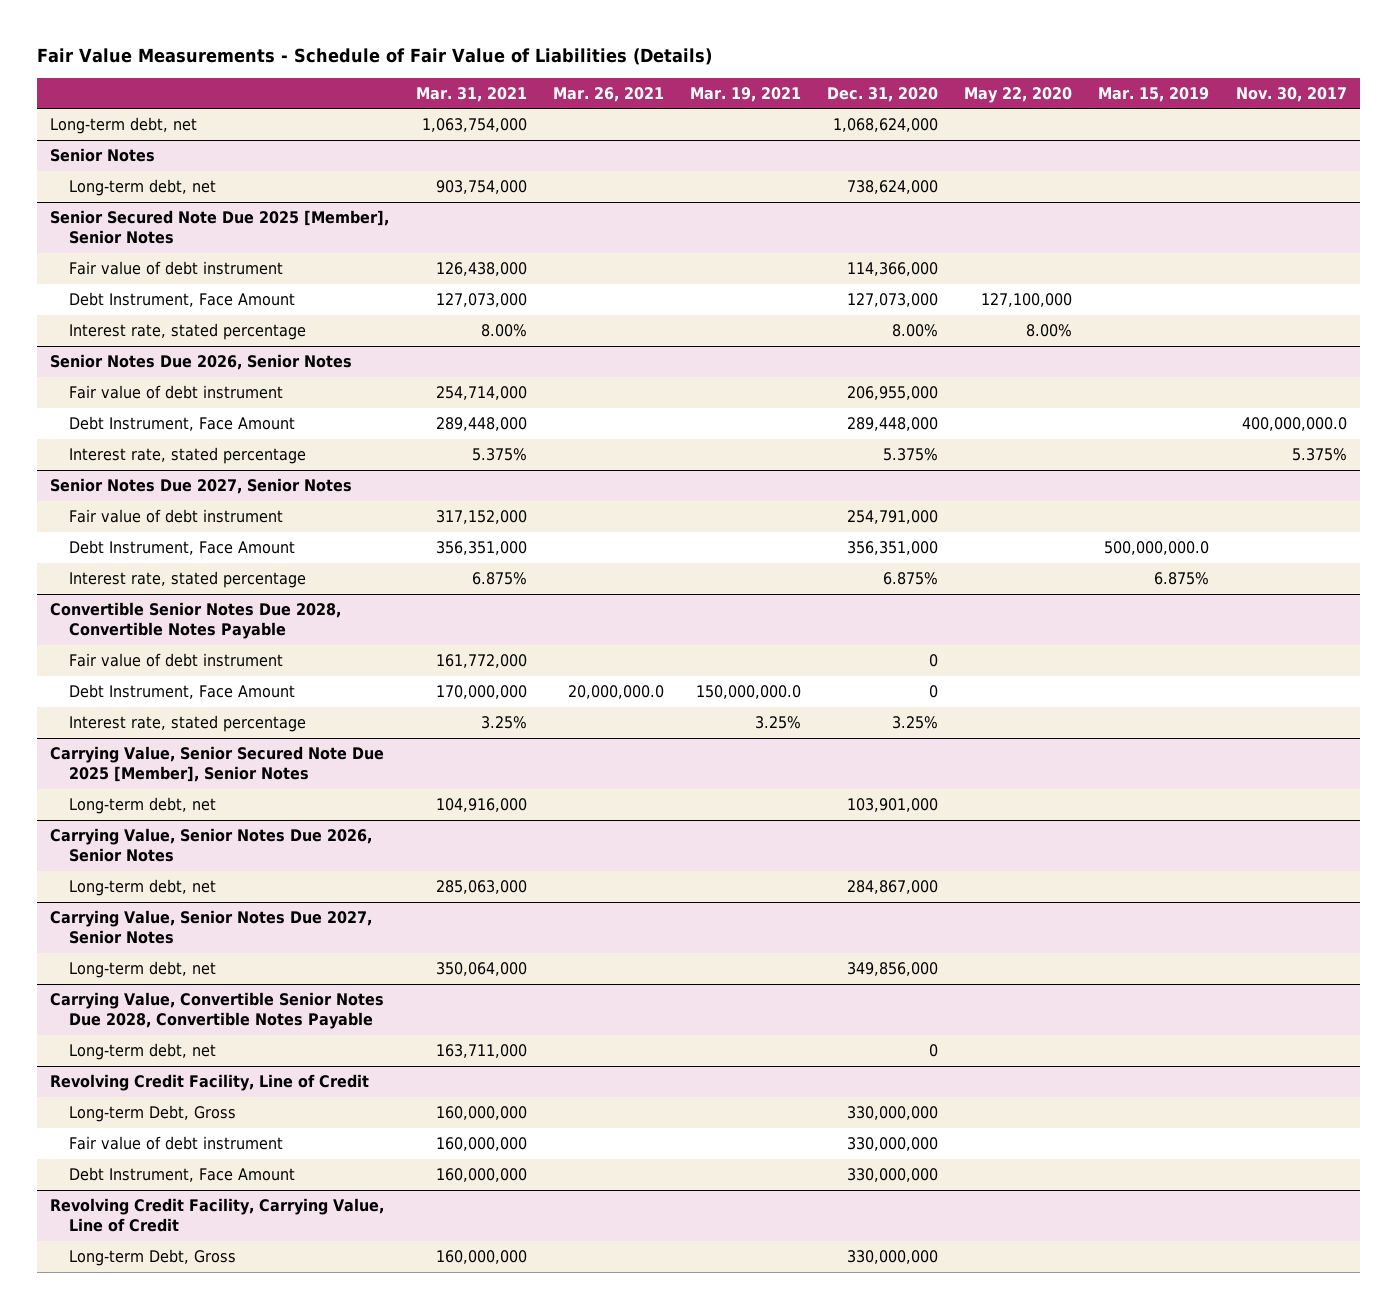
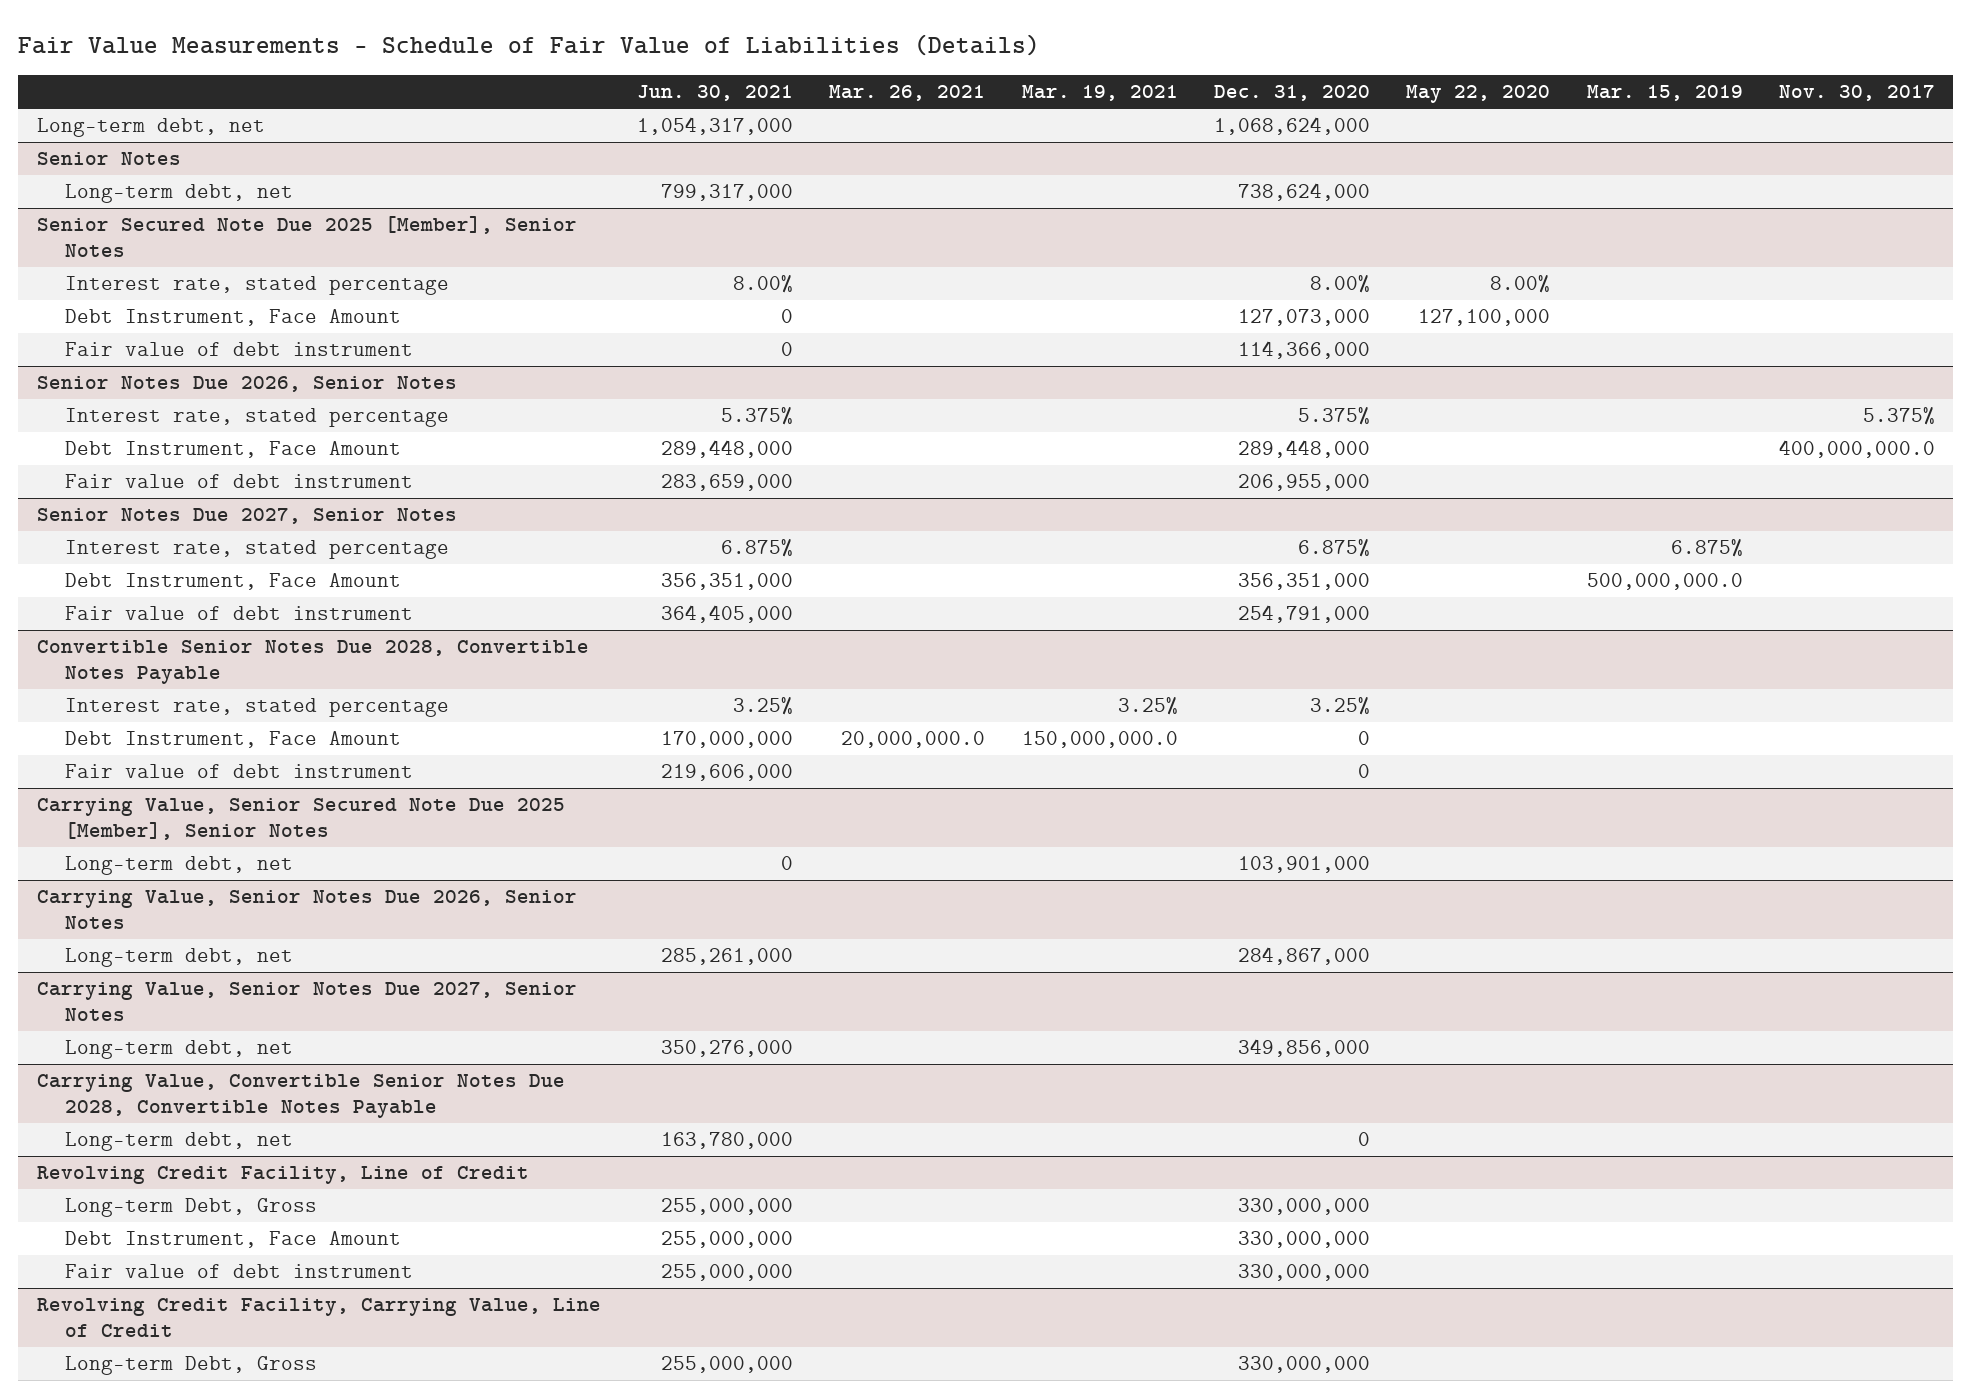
[415,86,527,102] Mar. 31, 2021 -> none
none -> [636,85,793,102] Jun. 30, 2021
[69,292,296,308] Debt Instrument, Face Amount -> [65,309,402,327] Debt Instrument, Face Amount
[69,261,284,276] Fair value of debt instrument -> [65,342,414,357] Fair value of debt instrument
[69,416,296,432] Debt Instrument, Face Amount -> [65,441,402,459] Debt Instrument, Face Amount
[69,385,284,400] Fair value of debt instrument -> [65,474,414,489] Fair value of debt instrument
[69,540,296,556] Debt Instrument, Face Amount -> [65,573,402,591] Debt Instrument, Face Amount
[69,509,284,524] Fair value of debt instrument -> [65,606,414,621] Fair value of debt instrument
[69,684,296,700] Debt Instrument, Face Amount -> [65,731,402,749] Debt Instrument, Face Amount
[69,653,284,668] Fair value of debt instrument -> [65,764,414,779] Fair value of debt instrument
[69,1136,284,1151] Fair value of debt instrument -> [65,1264,414,1279] Fair value of debt instrument

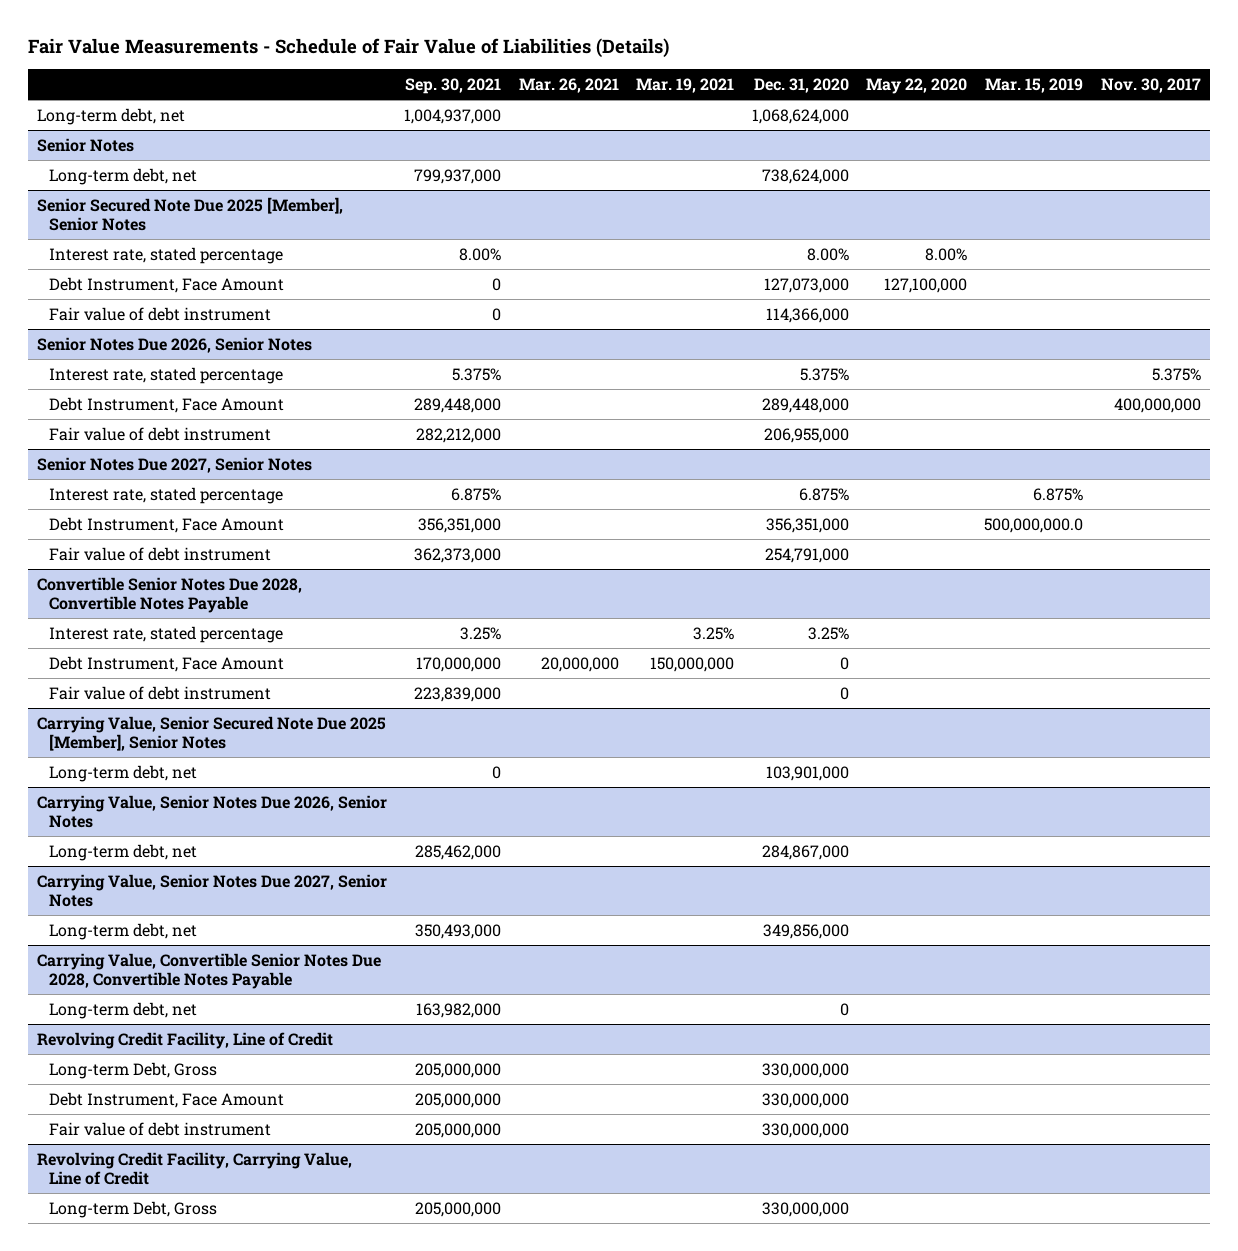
[636,85,793,102] Jun. 30, 2021 -> none
none -> [405,78,502,95] Sep. 30, 2021
[1779,440,1936,459] 400,000,000.0 -> [1113,397,1201,413] 400,000,000
[841,731,986,749] 20,000,000.0 -> [540,656,619,672] 20,000,000
[1021,731,1178,749] 150,000,000.0 -> [650,656,735,672] 150,000,000

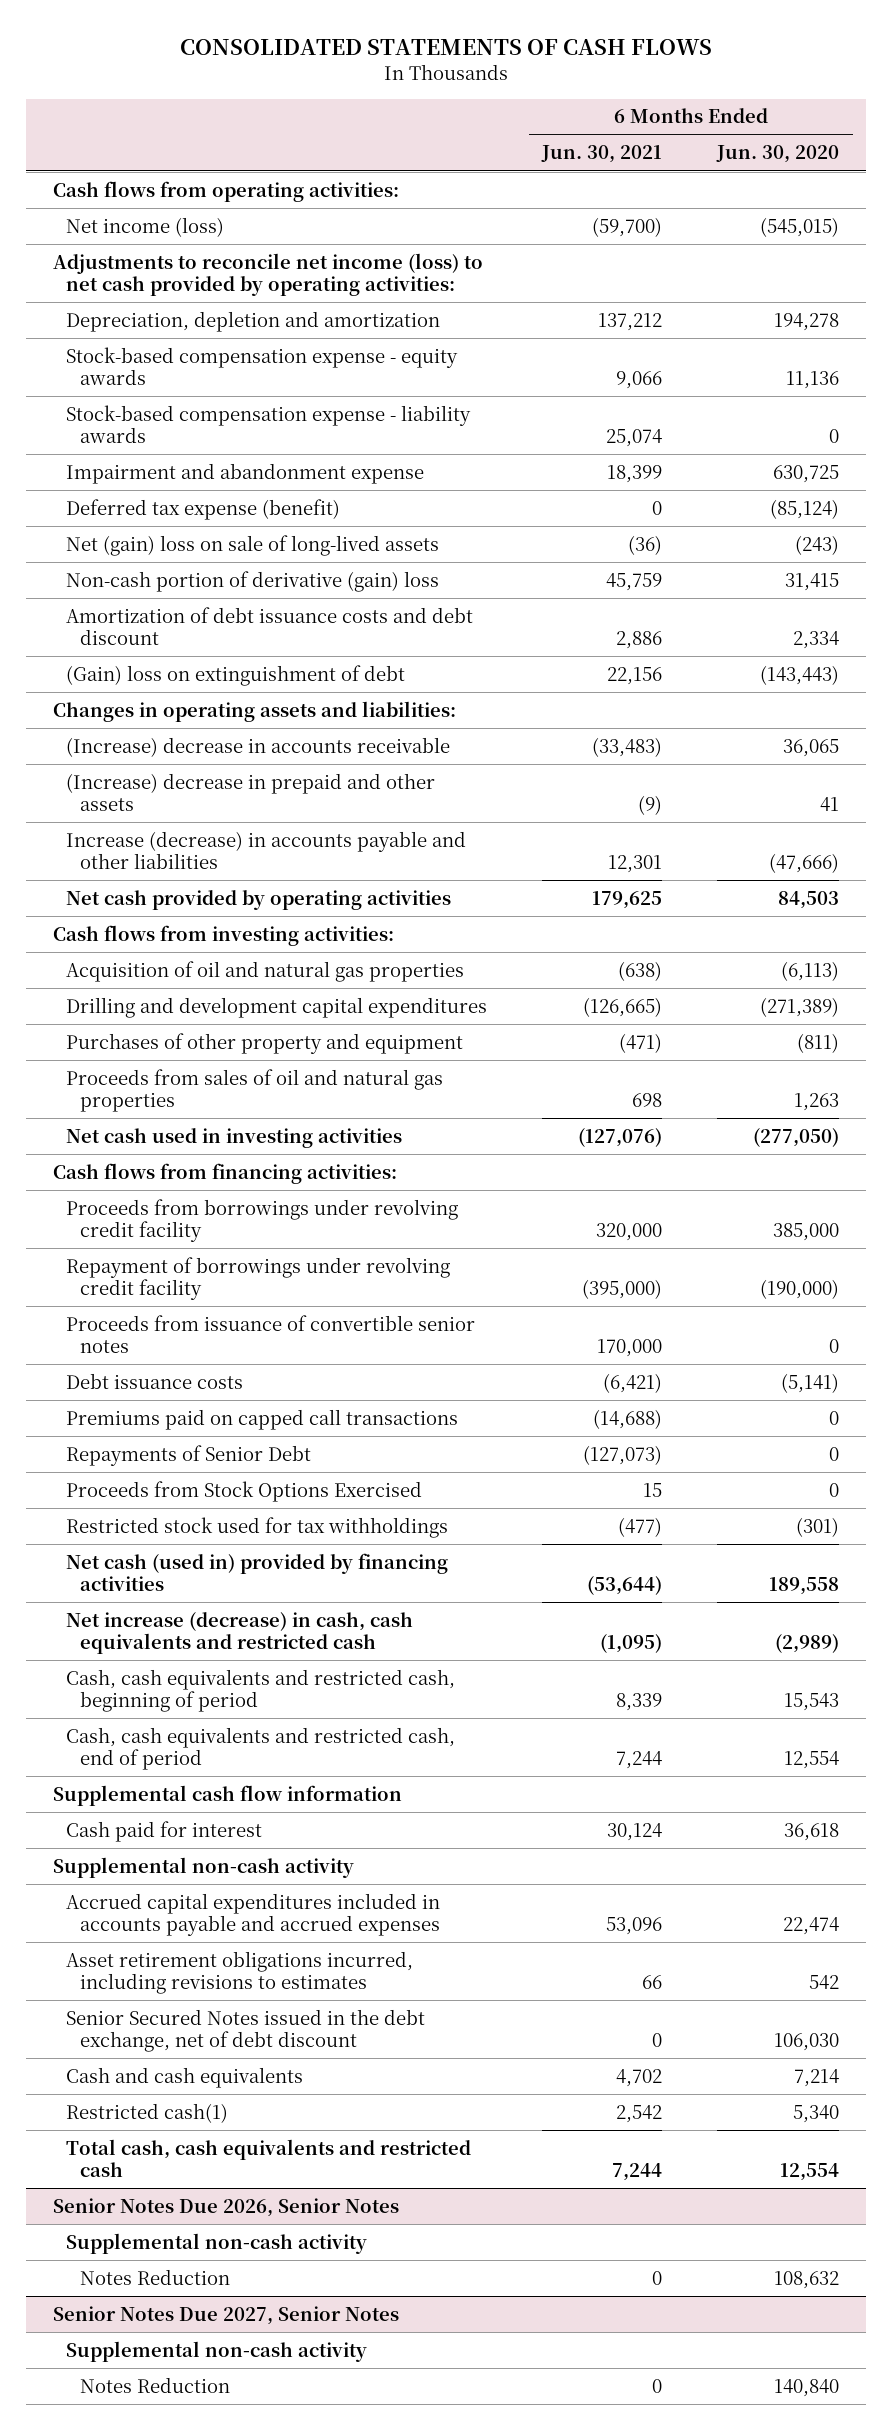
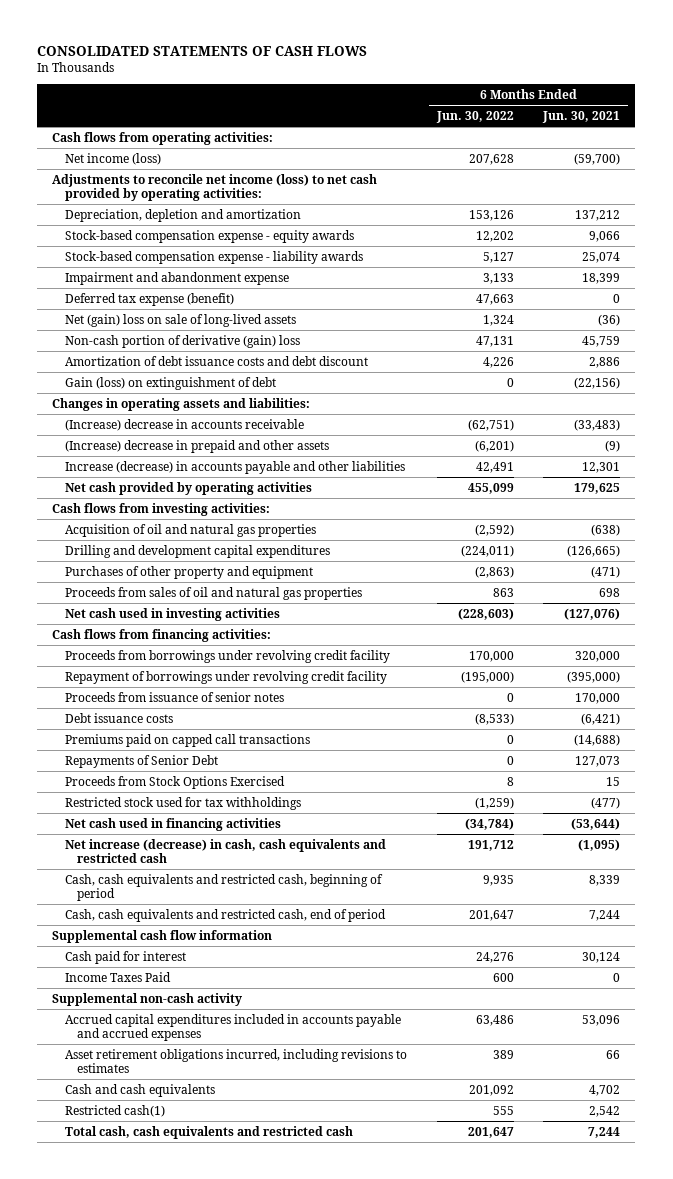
[716,145,840,164] Jun. 30, 2020 -> none
none -> [435,110,514,123] Jun. 30, 2022
[66,664,406,686] (Gain) loss on extinguishment of debt -> [64,376,276,390] Gain (loss) on extinguishment of debt
[607,666,663,685] 22,156 -> [574,376,621,389] (22,156)
[66,1314,476,1353] Proceeds from issuance of convertible senior notes -> [64,691,284,702] Proceeds from issuance of senior notes
[583,1444,663,1465] (127,073) -> [575,755,621,767] 127,073
[66,1552,449,1591] Net cash (used in) provided by financing activities -> [64,817,281,831] Net cash used in financing activities
none -> [64,971,171,982] Income Taxes Paid
[66,2008,426,2052] Senior Secured Notes issued in the debt exchange, net of debt discount -> none
[53,2197,400,2217] Senior Notes Due 2026, Senior Notes -> none
[66,2232,368,2254] Supplemental non-cash activity -> none
[79,2268,230,2285] Notes Reduction -> none
[53,2305,400,2325] Senior Notes Due 2027, Senior Notes -> none
[66,2340,368,2362] Supplemental non-cash activity -> none
[79,2376,230,2393] Notes Reduction -> none

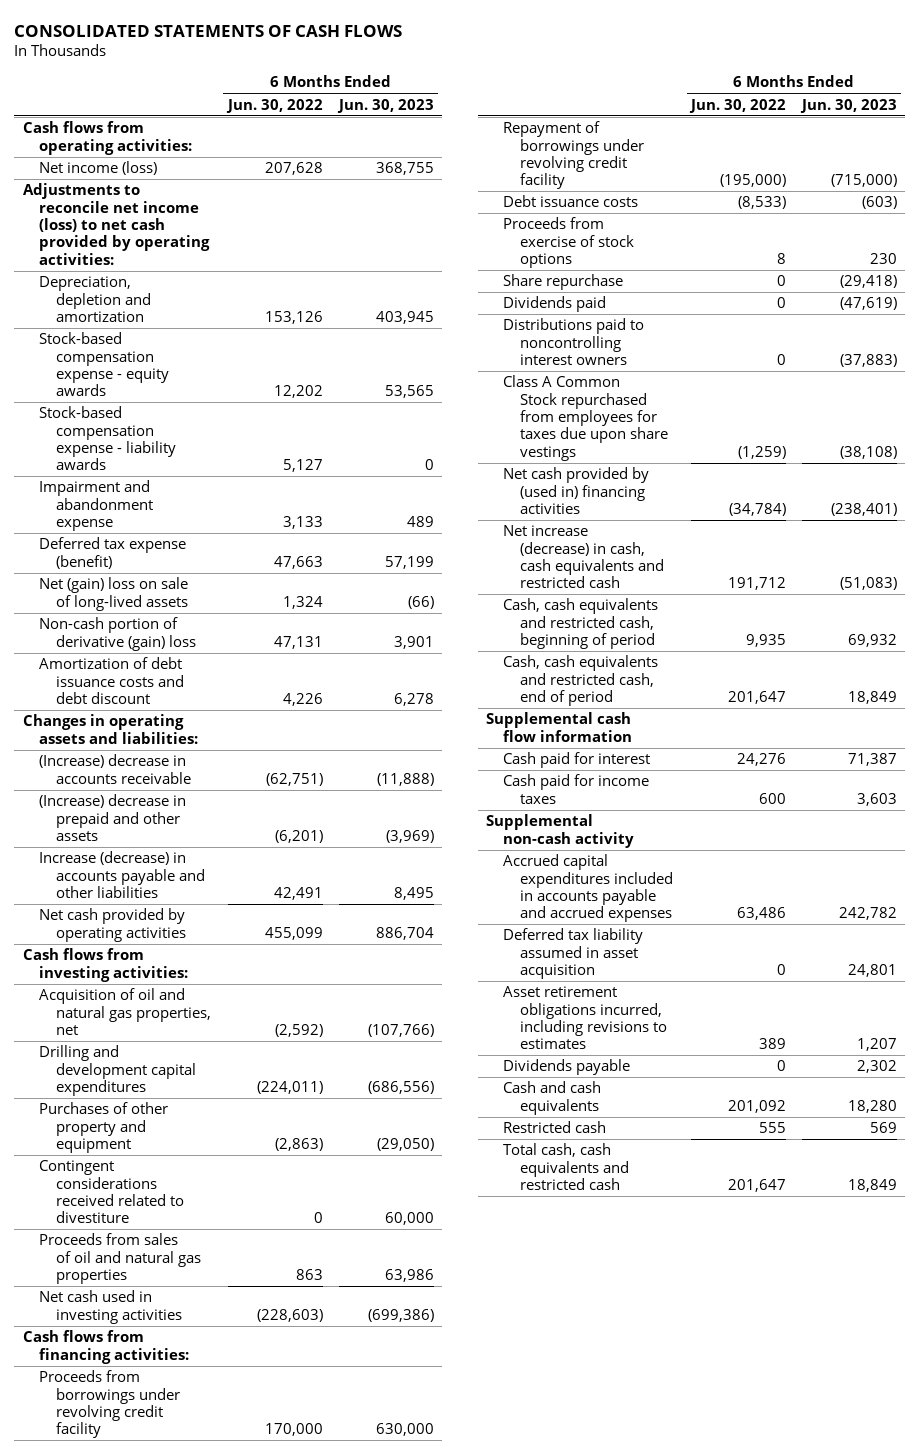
[542,110,621,123] Jun. 30, 2021 -> none
none -> [336,98,434,113] Jun. 30, 2023
[64,376,276,390] Gain (loss) on extinguishment of debt -> none
[64,523,316,537] Acquisition of oil and natural gas properties -> [39,988,212,1036] Acquisition of oil and natural gas properties, net
none -> [39,1160,185,1224] Contingent considerations received related to divestiture
[64,691,284,702] Proceeds from issuance of senior notes -> none
[64,733,310,747] Premiums paid on capped call transactions -> none
[64,754,218,768] Repayments of Senior Debt -> none
[64,775,285,789] Proceeds from Stock Options Exercised -> [503,217,634,269] Proceeds from exercise of stock options
none -> [503,274,624,291] Share repurchase
none -> [503,296,607,313] Dividends paid
none -> [503,318,645,366] Distributions paid to noncontrolling interest owners
[64,796,301,810] Restricted stock used for tax withholdings -> [503,375,668,461] Class A Common Stock repurchased from employees for taxes due upon share vestings
[64,817,281,831] Net cash used in financing activities -> [503,467,650,515] Net cash provided by (used in) financing activities
[64,971,171,982] Income Taxes Paid -> [503,774,650,804] Cash paid for income taxes
none -> [503,928,644,980] Deferred tax liability assumed in asset acquisition
none -> [503,1059,631,1076] Dividends payable
[64,1104,165,1117] Restricted cash(1) -> [503,1121,607,1134] Restricted cash

